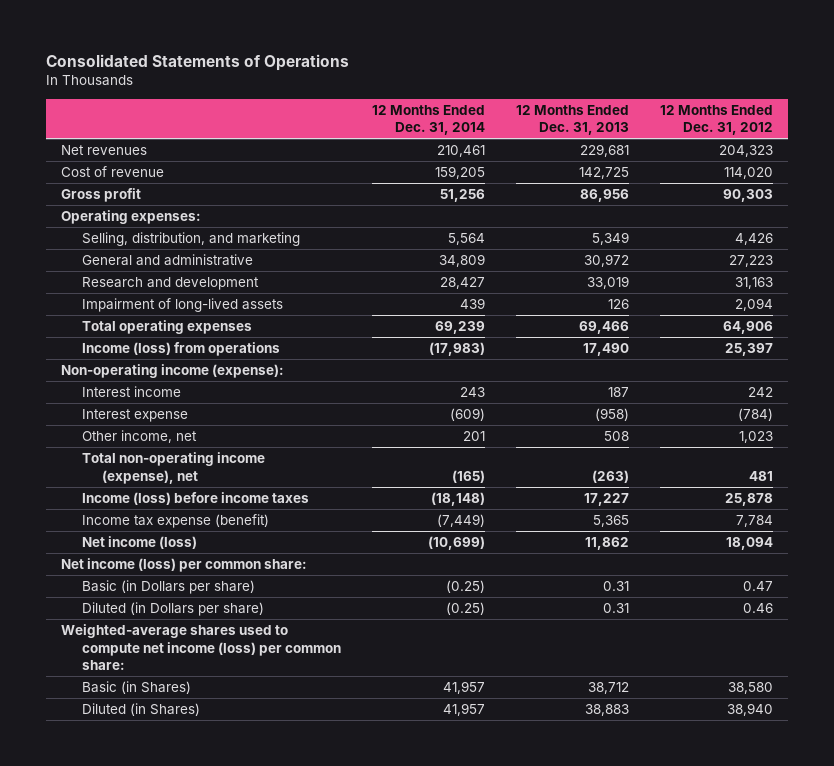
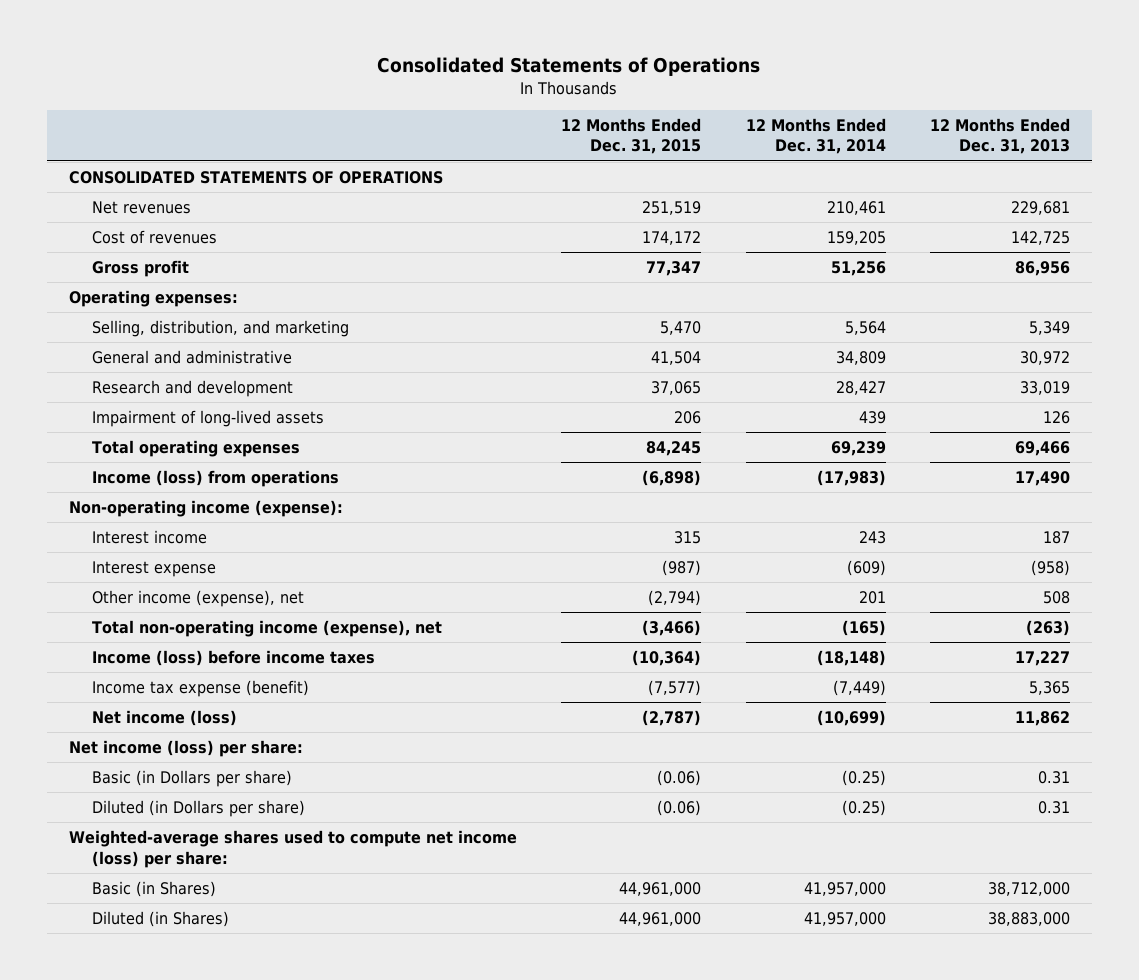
[659,104,773,136] 12 Months Ended Dec. 31, 2012 -> none
none -> [561,117,702,155] 12 Months Ended Dec. 31, 2015
none -> [69,171,444,185] CONSOLIDATED STATEMENTS OF OPERATIONS
[61,166,165,178] Cost of revenue -> [91,230,217,245] Cost of revenues
[81,430,197,444] Other income, net -> [91,590,304,608] Other income (expense), net
[61,558,308,573] Net income (loss) per common share: -> [69,740,304,758] Net income (loss) per share:
[61,624,341,671] Weighted-average shares used to compute net income (loss) per common share: -> [69,830,518,868] Weighted-average shares used to compute net income (loss) per share:
[442,681,485,695] 41,957 -> [803,882,886,897] 41,957,000
[587,682,629,695] 38,712 -> [987,882,1070,897] 38,712,000
[442,703,485,717] 41,957 -> [803,912,886,927] 41,957,000
[584,704,629,717] 38,883 -> [987,912,1070,927] 38,883,000

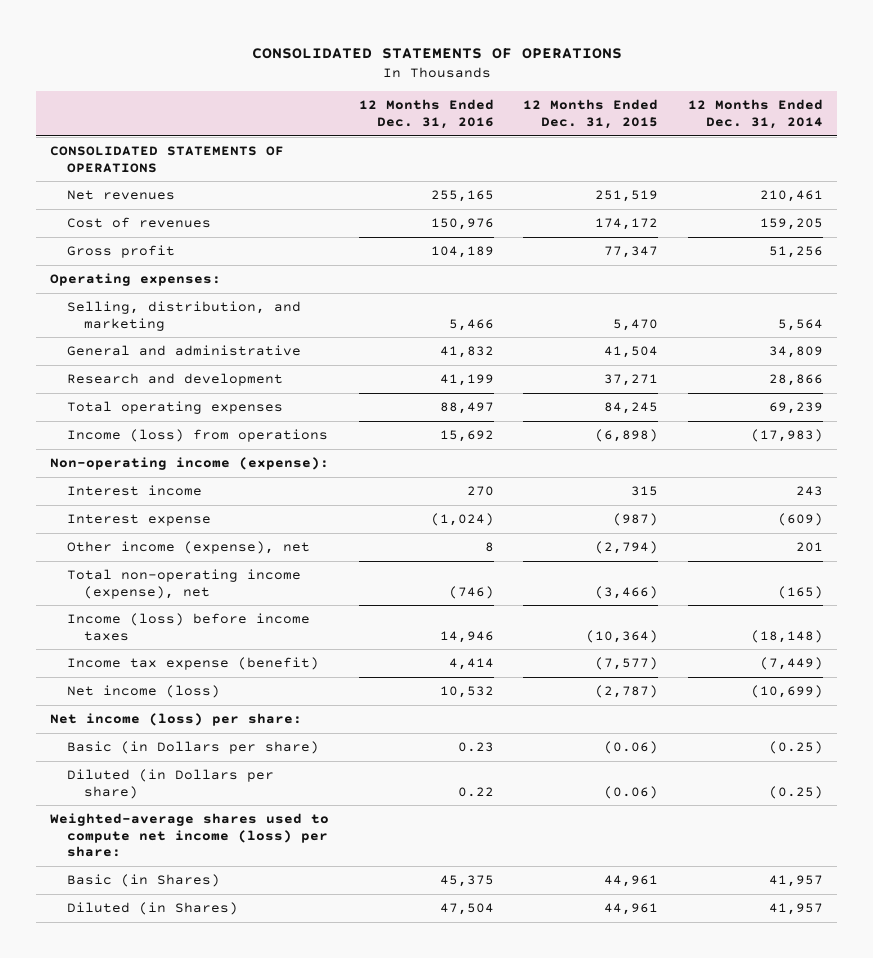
[377,56,761,76] Consolidated Statements of Operations -> [251,47,622,59] CONSOLIDATED STATEMENTS OF OPERATIONS
[929,117,1070,155] 12 Months Ended Dec. 31, 2013 -> none
none -> [358,99,494,130] 12 Months Ended Dec. 31, 2016
[91,410,324,428] Impairment of long-lived assets -> none
[651,381,702,396] 37,065 -> [604,374,659,387] 37,271
[835,381,886,396] 28,427 -> [768,374,823,387] 28,866
[619,882,702,897] 44,961,000 -> [604,875,659,888] 44,961
[803,882,886,897] 41,957,000 -> [768,875,823,888] 41,957
[619,912,702,927] 44,961,000 -> [604,903,659,916] 44,961
[803,912,886,927] 41,957,000 -> [768,903,823,916] 41,957

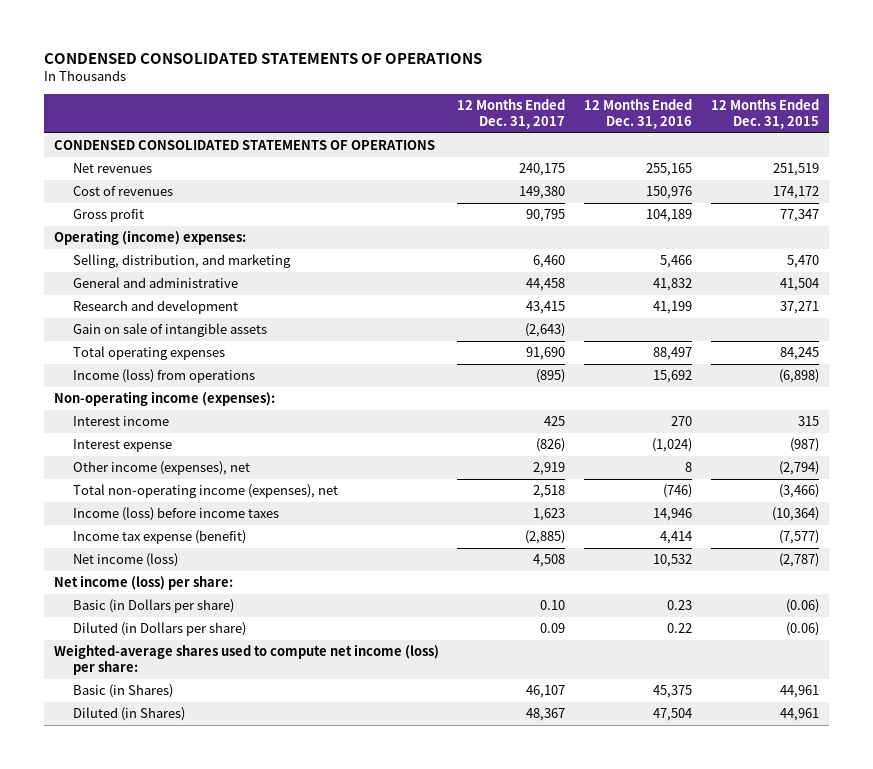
[251,47,622,59] CONSOLIDATED STATEMENTS OF OPERATIONS -> [44,52,483,64] CONDENSED CONSOLIDATED STATEMENTS OF OPERATIONS
[687,99,823,130] 12 Months Ended Dec. 31, 2014 -> none
none -> [457,99,566,130] 12 Months Ended Dec. 31, 2017
[50,146,285,173] CONSOLIDATED STATEMENTS OF OPERATIONS -> [53,140,435,151] CONDENSED CONSOLIDATED STATEMENTS OF OPERATIONS
[50,273,222,287] Operating expenses: -> [53,230,246,246] Operating (income) expenses:
none -> [73,323,268,338] Gain on sale of intangible assets
[50,457,330,471] Non-operating income (expense): -> [53,391,275,407] Non-operating income (expenses):
[67,541,311,555] Other income (expense), net -> [73,461,251,476] Other income (expenses), net
[67,569,302,599] Total non-operating income (expense), net -> [73,484,339,499] Total non-operating income (expenses), net

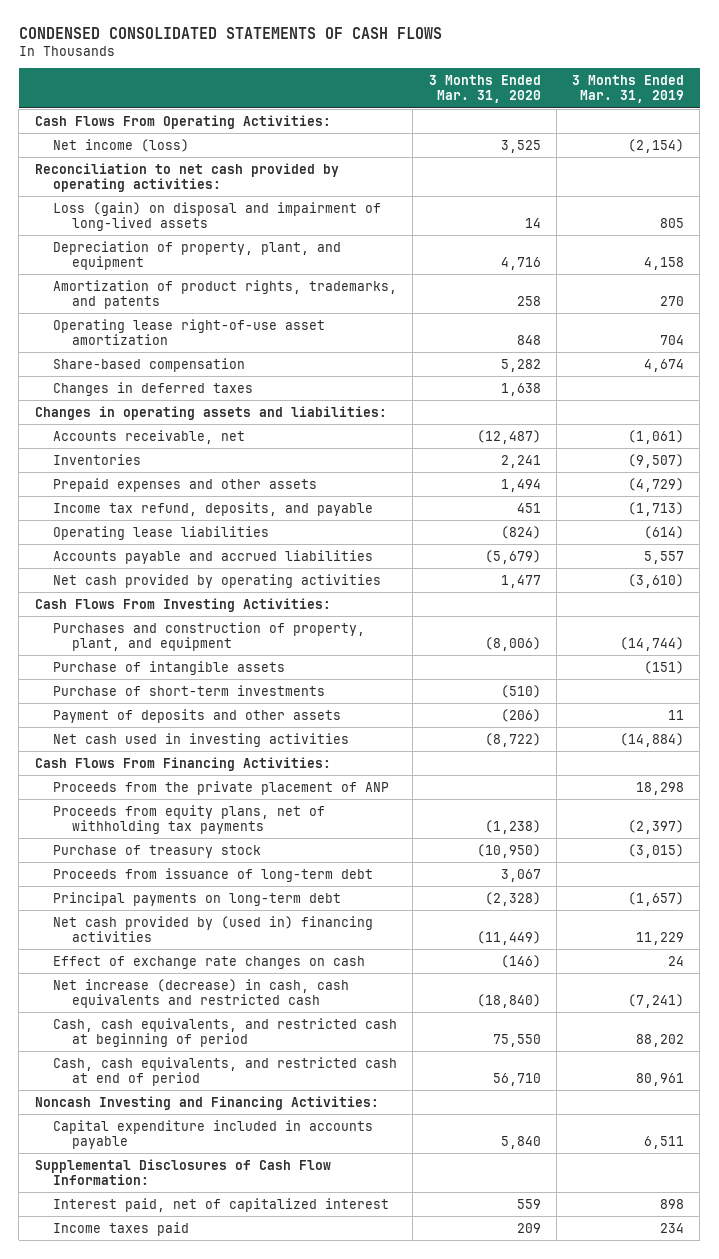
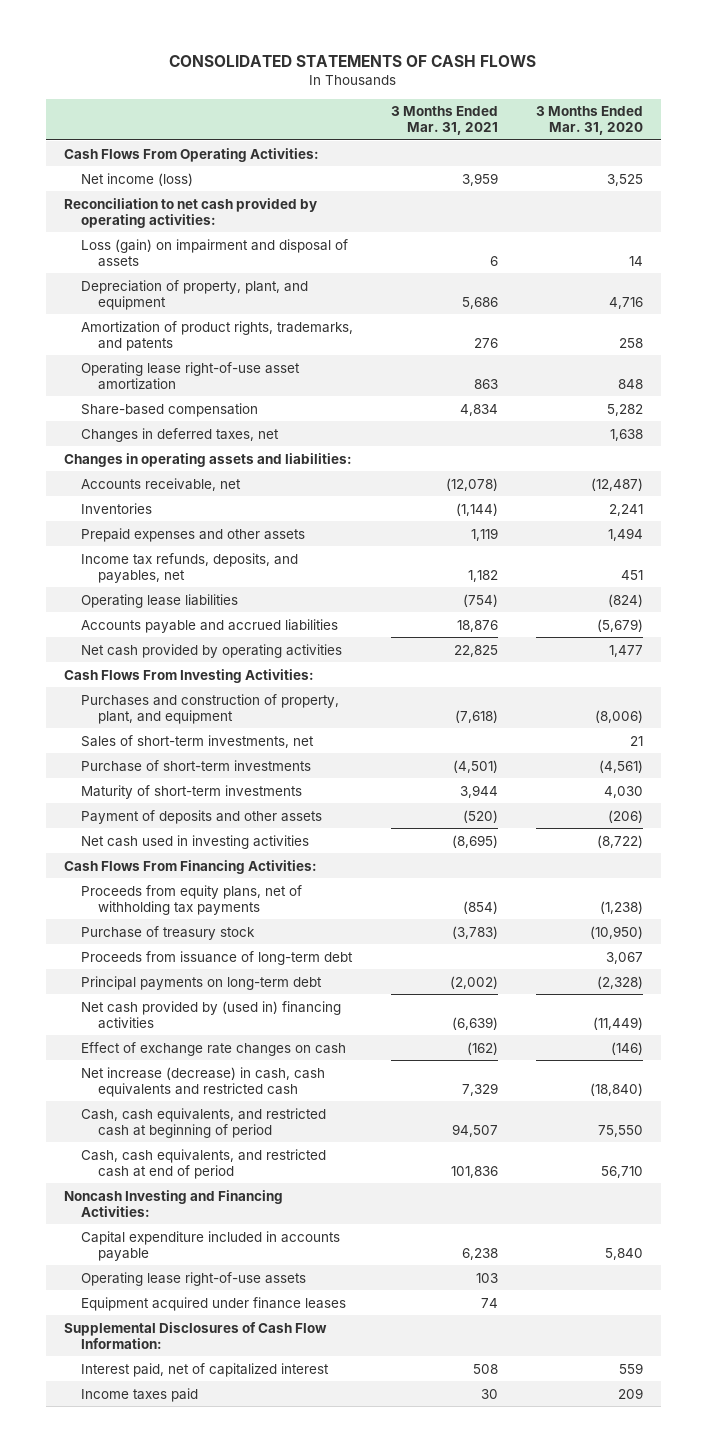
[18,26,442,39] CONDENSED CONSOLIDATED STATEMENTS OF CASH FLOWS -> [169,54,537,67] CONSOLIDATED STATEMENTS OF CASH FLOWS
[572,74,685,104] 3 Months Ended Mar. 31, 2019 -> none
none -> [390,106,498,136] 3 Months Ended Mar. 31, 2021
[53,201,382,231] Loss (gain) on disposal and impairment of long-lived assets -> [81,238,349,267] Loss (gain) on impairment and disposal of assets
[53,381,254,396] Changes in deferred taxes -> [81,427,280,442] Changes in deferred taxes, net
[53,501,374,516] Income tax refund, deposits, and payable -> [81,552,299,583] Income tax refunds, deposits, and payables, net
[53,660,286,675] Purchase of intangible assets -> none
none -> [81,734,315,748] Sales of short-term investments, net
[500,684,541,698] (510) -> [598,759,643,773] (4,561)
none -> [81,784,303,799] Maturity of short-term investments
[53,780,390,795] Proceeds from the private placement of ANP -> none
none -> [81,1271,307,1286] Operating lease right-of-use assets
none -> [81,1296,347,1311] Equipment acquired under finance leases

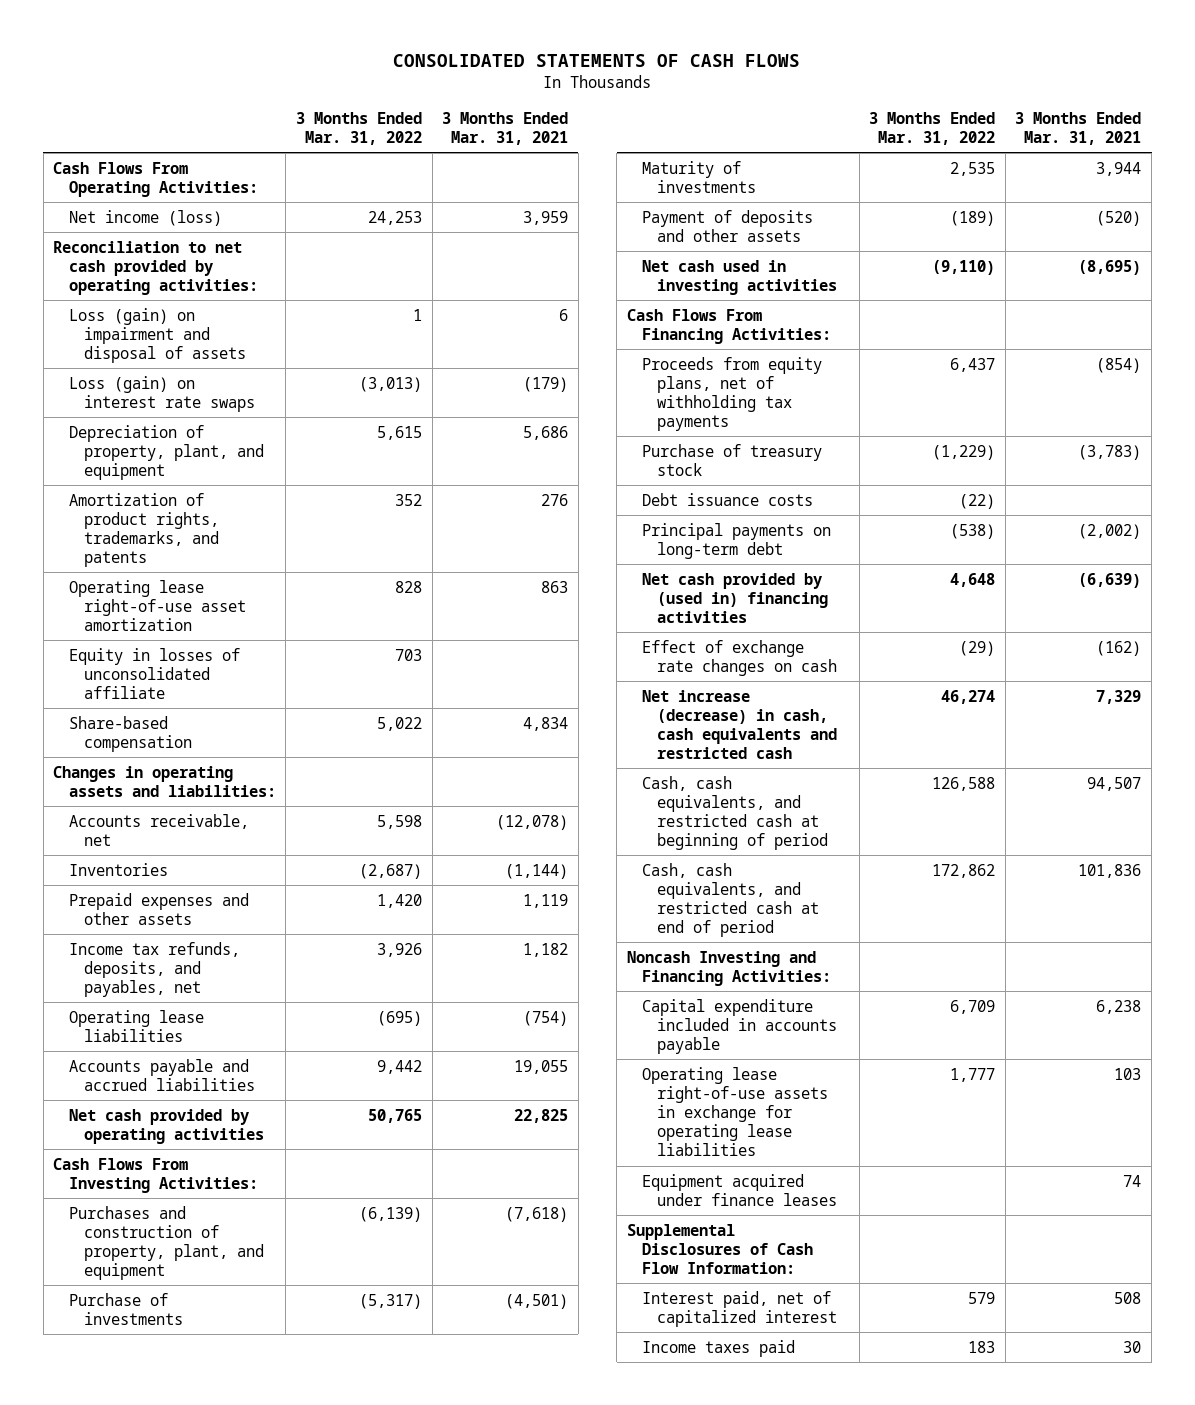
[535,106,643,136] 3 Months Ended Mar. 31, 2020 -> none
none -> [295,111,422,145] 3 Months Ended Mar. 31, 2022
none -> [68,375,255,412] Loss (gain) on interest rate swaps
none -> [68,647,240,699] Equity in losses of unconsolidated affiliate
[81,427,280,442] Changes in deferred taxes, net -> none
[456,619,498,632] 18,876 -> [514,1059,569,1074] 19,055
[81,734,315,748] Sales of short-term investments, net -> none
[81,759,312,772] Purchase of short-term investments -> [68,1292,183,1325] Purchase of investments
[81,784,303,799] Maturity of short-term investments -> [641,160,757,193] Maturity of investments
[81,950,354,965] Proceeds from issuance of long-term debt -> none
none -> [641,492,813,506] Debt issuance costs
[81,1271,307,1286] Operating lease right-of-use assets -> [641,1066,829,1156] Operating lease right-of-use assets in exchange for operating lease liabilities

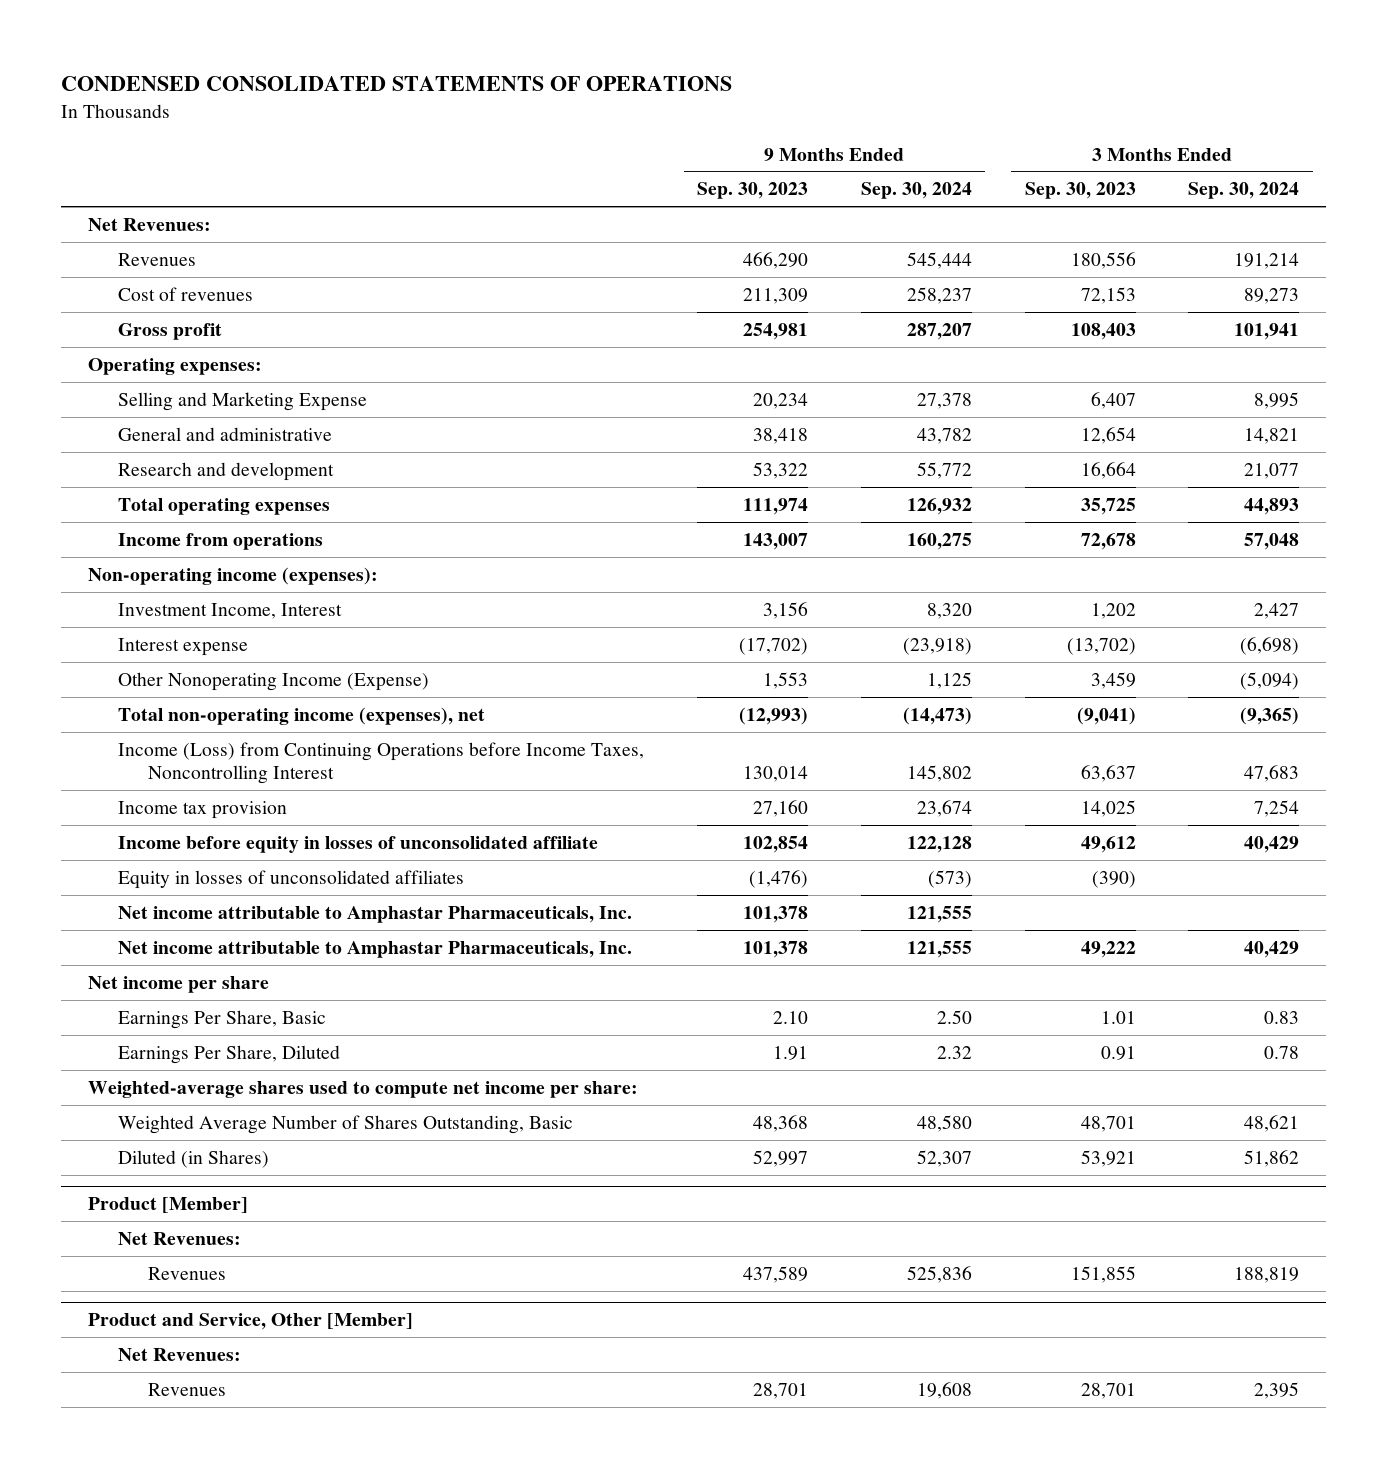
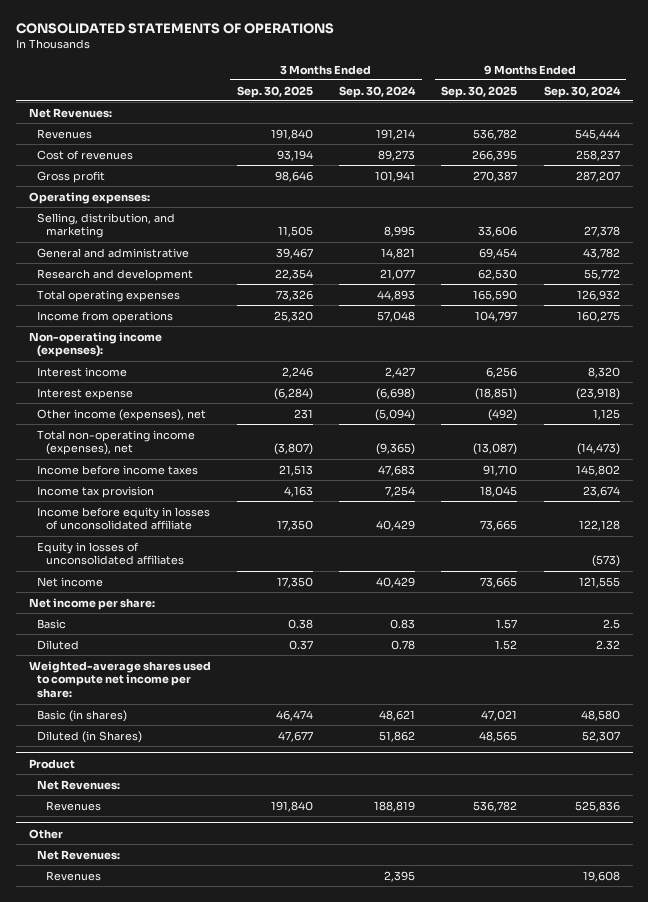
[61,76,733,92] CONDENSED CONSOLIDATED STATEMENTS OF OPERATIONS -> [15,22,334,34] CONSOLIDATED STATEMENTS OF OPERATIONS
[696,182,808,200] Sep. 30, 2023 -> none
[1024,182,1136,200] Sep. 30, 2023 -> none
none -> [236,85,313,98] Sep. 30, 2025
none -> [441,85,518,98] Sep. 30, 2025
[118,391,368,411] Selling and Marketing Expense -> [37,212,176,239] Selling, distribution, and marketing
[118,602,343,619] Investment Income, Interest -> [37,366,128,377] Interest income
[118,671,430,691] Other Nonoperating Income (Expense) -> [37,408,207,421] Other income (expenses), net
[118,741,645,785] Income (Loss) from Continuing Operations before Income Taxes, Noncontrolling Interest -> [37,464,199,475] Income before income taxes
[118,905,633,923] Net income attributable to Amphastar Pharmaceuticals, Inc. -> none
[118,940,633,958] Net income attributable to Amphastar Pharmaceuticals, Inc. -> [37,576,104,587] Net income
[87,975,269,993] Net income per share -> [28,597,155,610] Net income per share:
[118,1009,327,1029] Earnings Per Share, Basic -> [37,618,67,629] Basic
[936,1009,972,1024] 2.50 -> [602,618,620,629] 2.5
[118,1044,341,1064] Earnings Per Share, Diluted -> [37,639,80,650] Diluted
[118,1114,574,1134] Weighted Average Number of Shares Outstanding, Basic -> [37,709,128,722] Basic (in shares)
[87,1197,248,1214] Product [Member] -> [28,758,75,769] Product
[87,1313,413,1331] Product and Service, Other [Member] -> [28,828,63,839] Other

